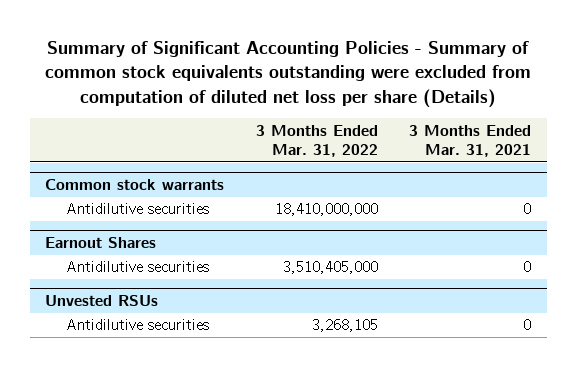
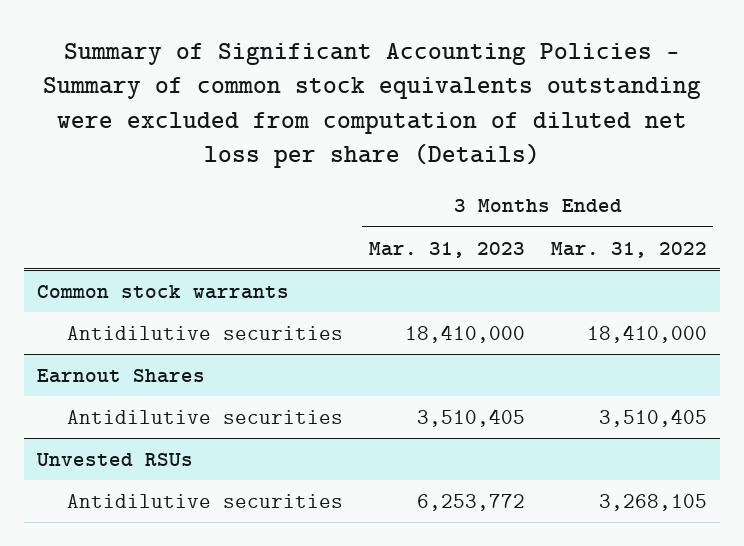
[409,124,532,158] 3 Months Ended Mar. 31, 2021 -> none
none -> [368,241,525,258] Mar. 31, 2023
[274,203,378,217] 18,410,000,000 -> [586,324,707,343] 18,410,000
[282,261,378,275] 3,510,405,000 -> [598,408,707,427] 3,510,405

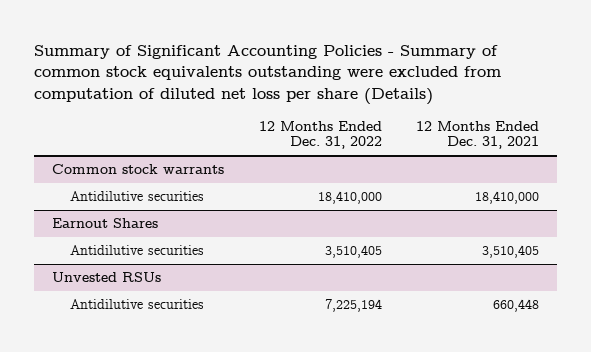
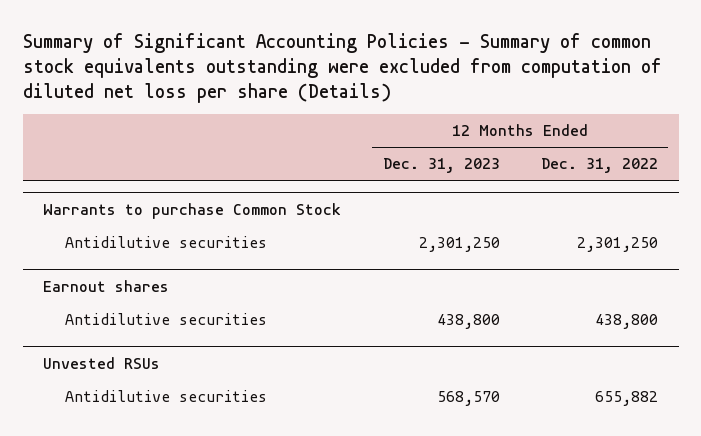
[416,120,540,150] 12 Months Ended Dec. 31, 2021 -> none
none -> [382,158,500,174] Dec. 31, 2023
[51,164,224,175] Common stock warrants -> [43,202,342,219] Warrants to purchase Common Stock
[317,191,382,205] 18,410,000 -> [576,237,658,253] 2,301,250
[51,218,158,229] Earnout Shares -> [43,279,170,292] Earnout shares
[324,245,382,259] 3,510,405 -> [594,314,658,330] 438,800
[324,299,382,313] 7,225,194 -> [594,391,658,407] 655,882

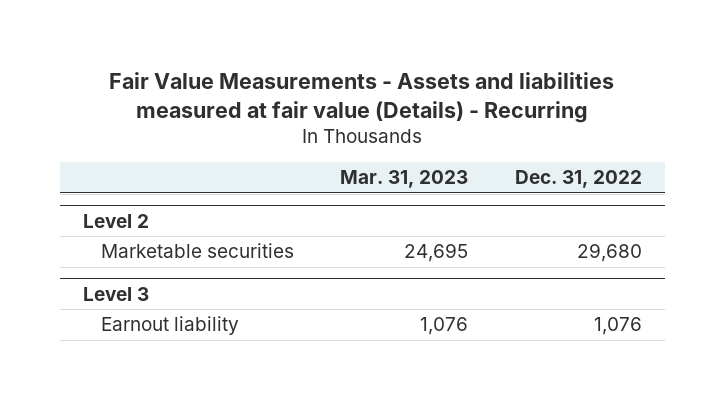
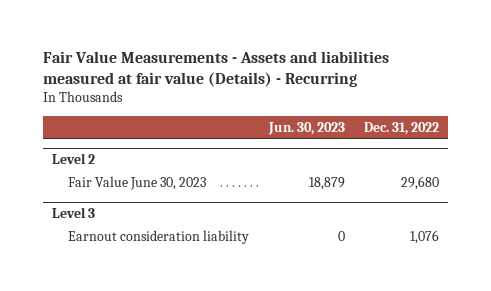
[340,170,469,189] Mar. 31, 2023 -> none
none -> [267,121,345,135] Jun. 30, 2023
[100,243,294,259] Marketable securities -> [68,176,207,191] Fair Value June 30, 2023
[100,316,239,336] Earnout liability -> [68,230,250,245] Earnout consideration liability

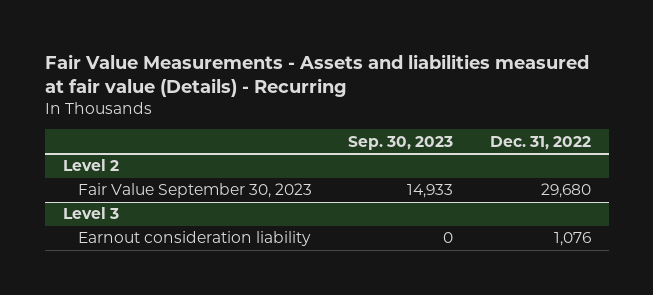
[267,121,345,135] Jun. 30, 2023 -> none
none -> [348,135,454,150] Sep. 30, 2023
[68,176,207,191] Fair Value June 30, 2023 -> [77,183,312,199] Fair Value September 30, 2023

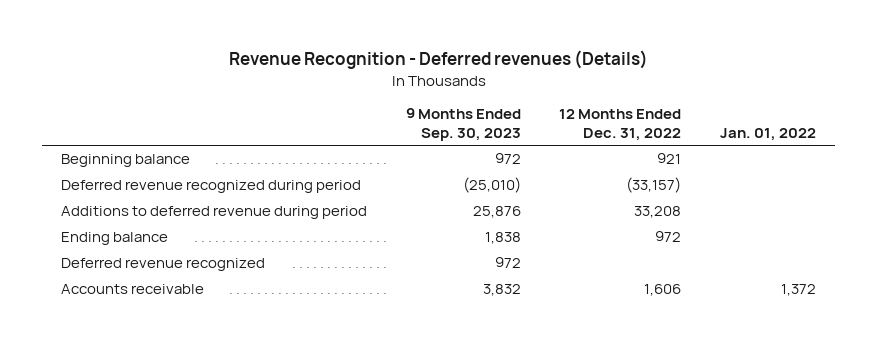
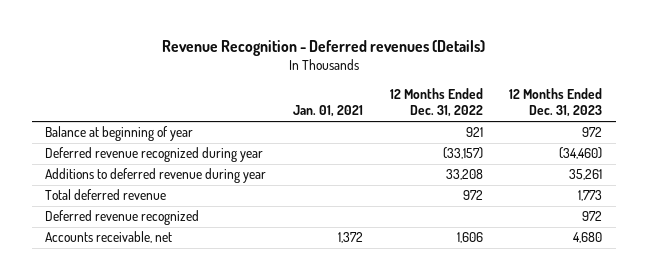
[405,107,521,142] 9 Months Ended Sep. 30, 2023 -> none
[719,128,816,142] Jan. 01, 2022 -> none
none -> [292,105,363,118] Jan. 01, 2021
none -> [509,87,603,118] 12 Months Ended Dec. 31, 2023
[61,154,191,168] Beginning balance -> [45,126,194,142] Balance at beginning of year
[61,180,362,194] Deferred revenue recognized during period -> [45,147,264,163] Deferred revenue recognized during year
[61,206,368,220] Additions to deferred revenue during period -> [45,168,267,184] Additions to deferred revenue during year
[61,232,169,246] Ending balance -> [45,189,167,201] Total deferred revenue
[61,284,205,295] Accounts receivable -> [45,231,173,244] Accounts receivable, net

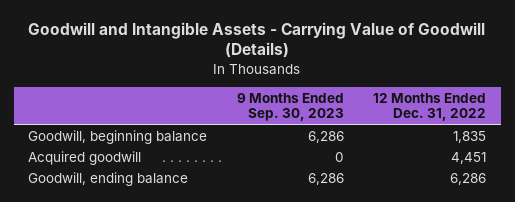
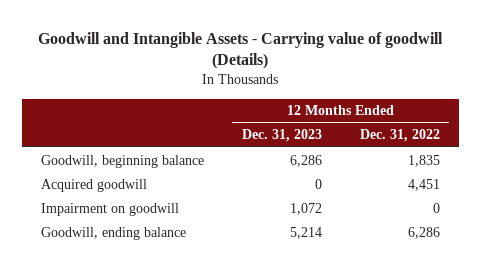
[28,21,486,59] Goodwill and Intangible Assets - Carrying Value of Goodwill (Details) -> [38,31,444,70] Goodwill and Intangible Assets - Carrying value of goodwill (Details)
[236,92,344,122] 9 Months Ended Sep. 30, 2023 -> none
none -> [241,129,322,143] Dec. 31, 2023
none -> [40,202,179,216] Impairment on goodwill

